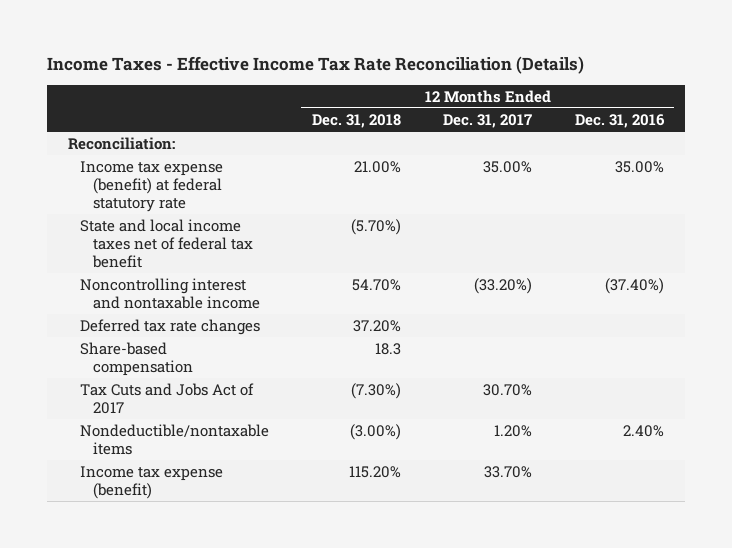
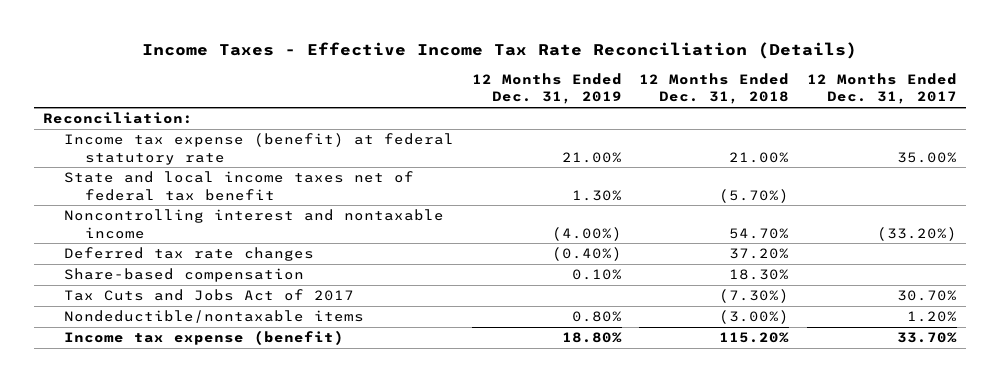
[574,114,665,129] Dec. 31, 2016 -> none
none -> [471,72,622,105] 12 Months Ended Dec. 31, 2019
[374,343,401,356] 18.3 -> [729,269,790,281] 18.30%

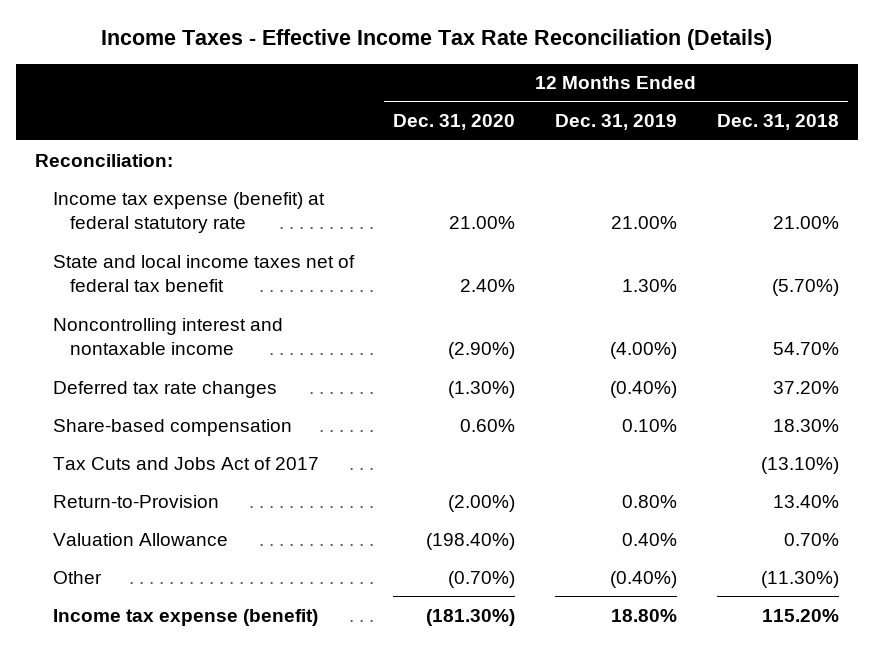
[806,72,957,105] 12 Months Ended Dec. 31, 2017 -> none
none -> [393,114,516,131] Dec. 31, 2020
[64,310,365,324] Nondeductible/nontaxable items -> none
[719,289,790,304] (7.30%) -> [760,456,839,474] (13.10%)
none -> [52,494,219,508] Return-to-Provision
none -> [52,532,228,546] Valuation Allowance
none -> [52,570,102,584] Other

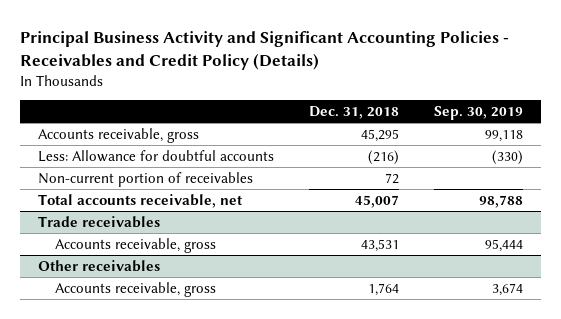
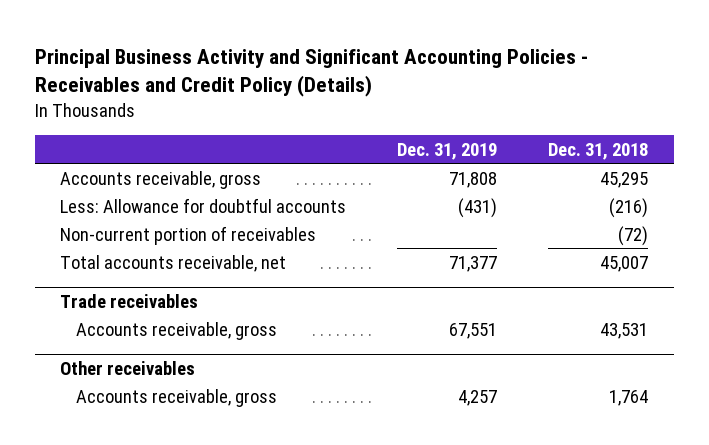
[433,106,523,121] Sep. 30, 2019 -> none
none -> [397,142,498,160] Dec. 31, 2019
[384,172,399,184] 72 -> [618,225,649,246] (72)

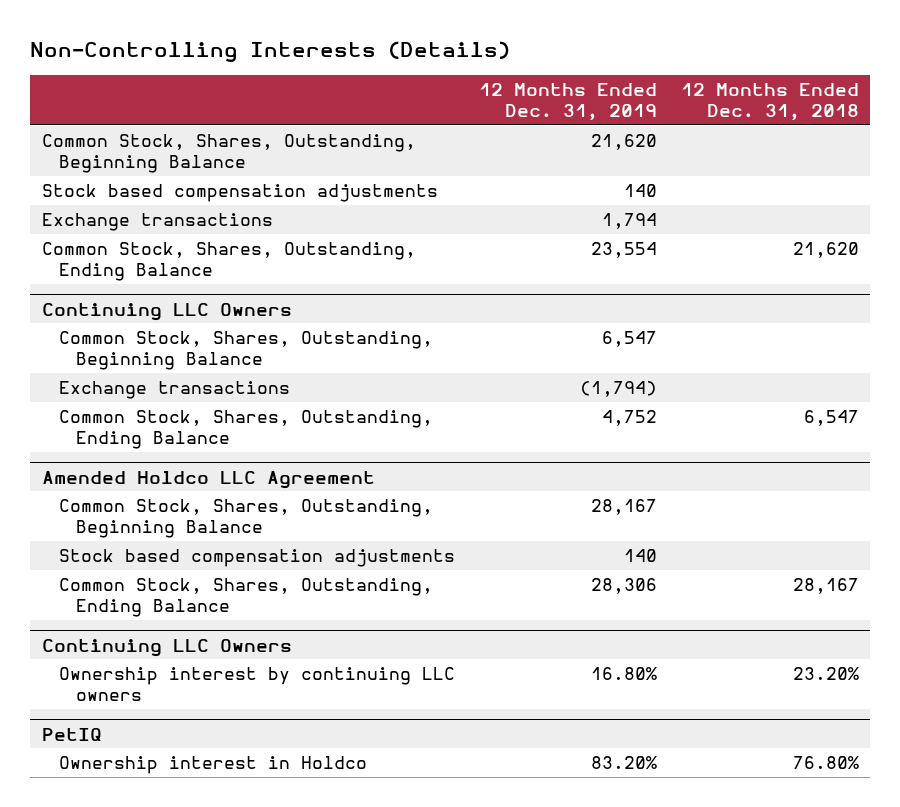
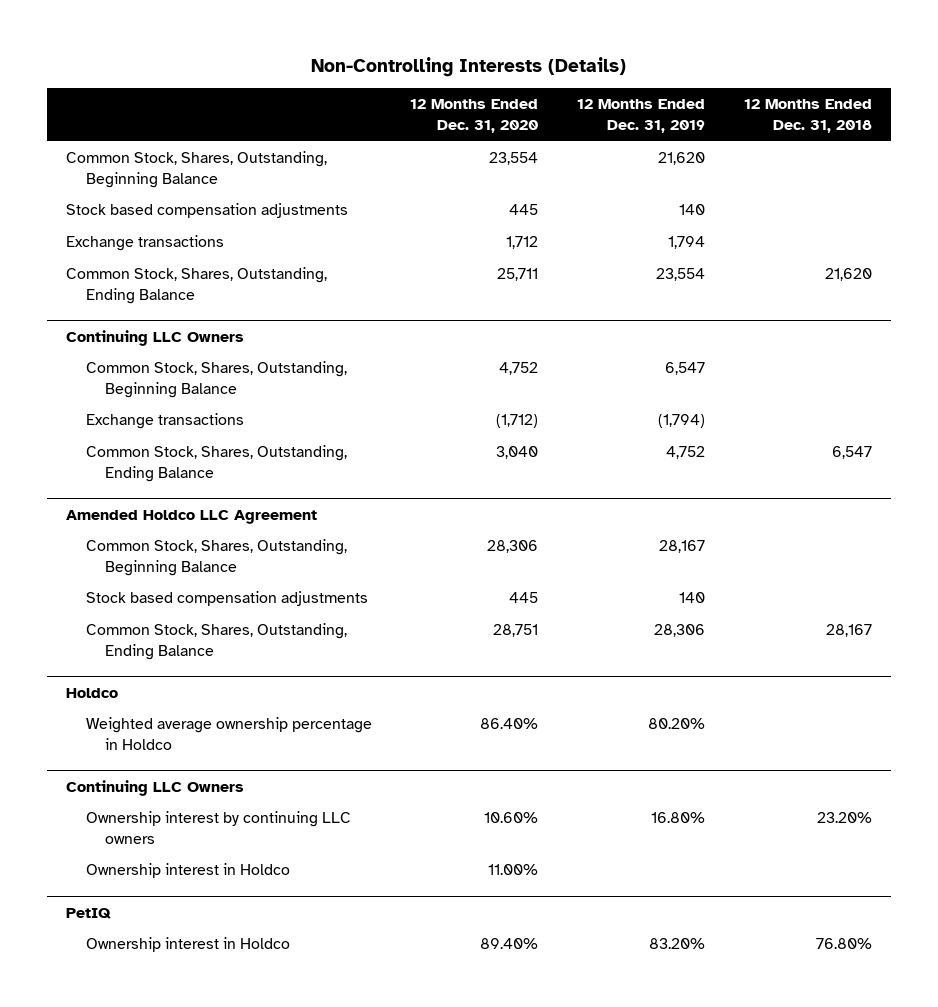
none -> [410,99,539,134] 12 Months Ended Dec. 31, 2020
none -> [66,687,119,698] Holdco
none -> [85,717,372,751] Weighted average ownership percentage in Holdco
none -> [85,863,290,879] Ownership interest in Holdco

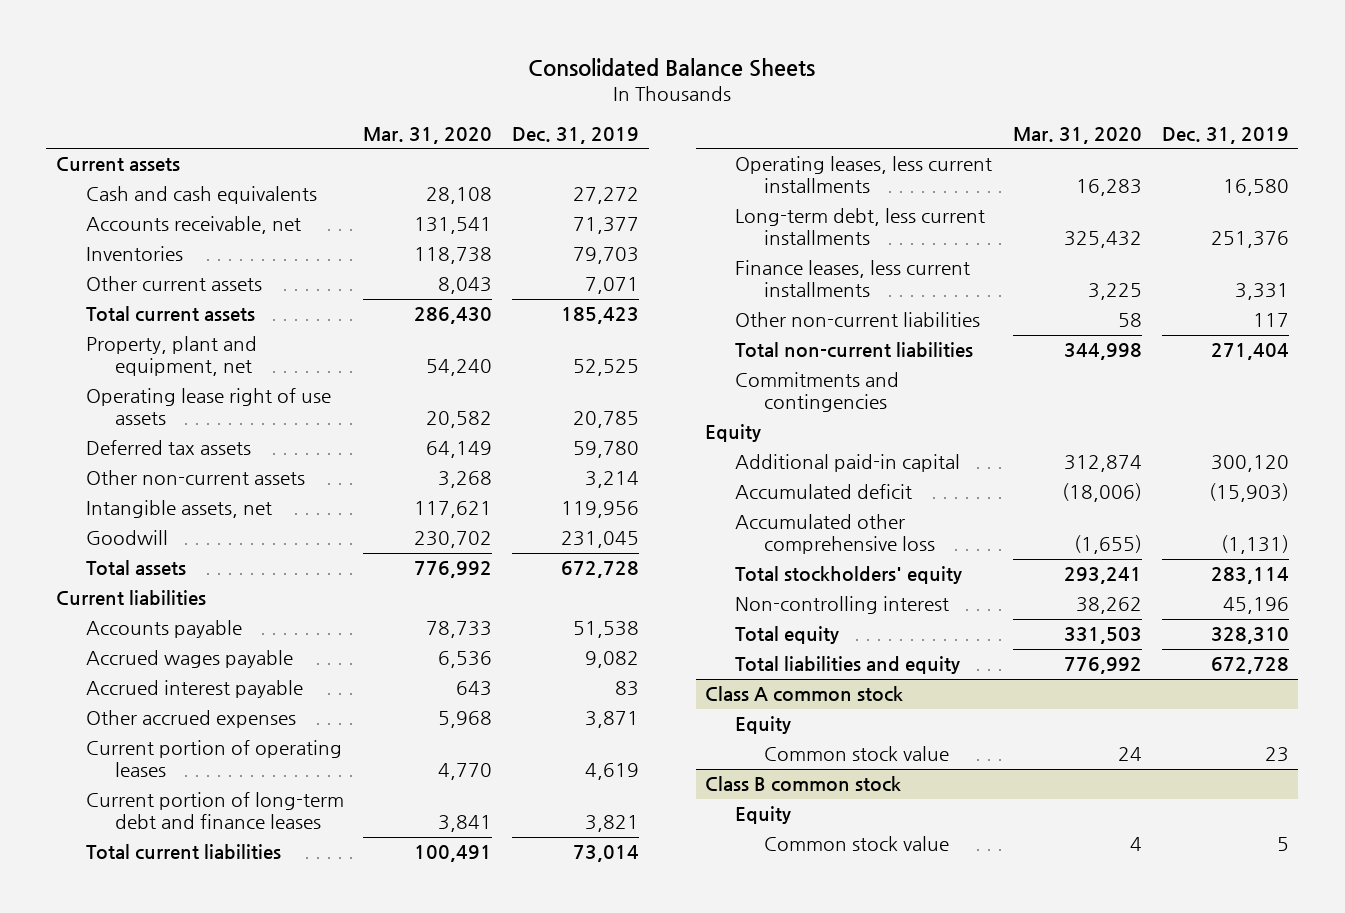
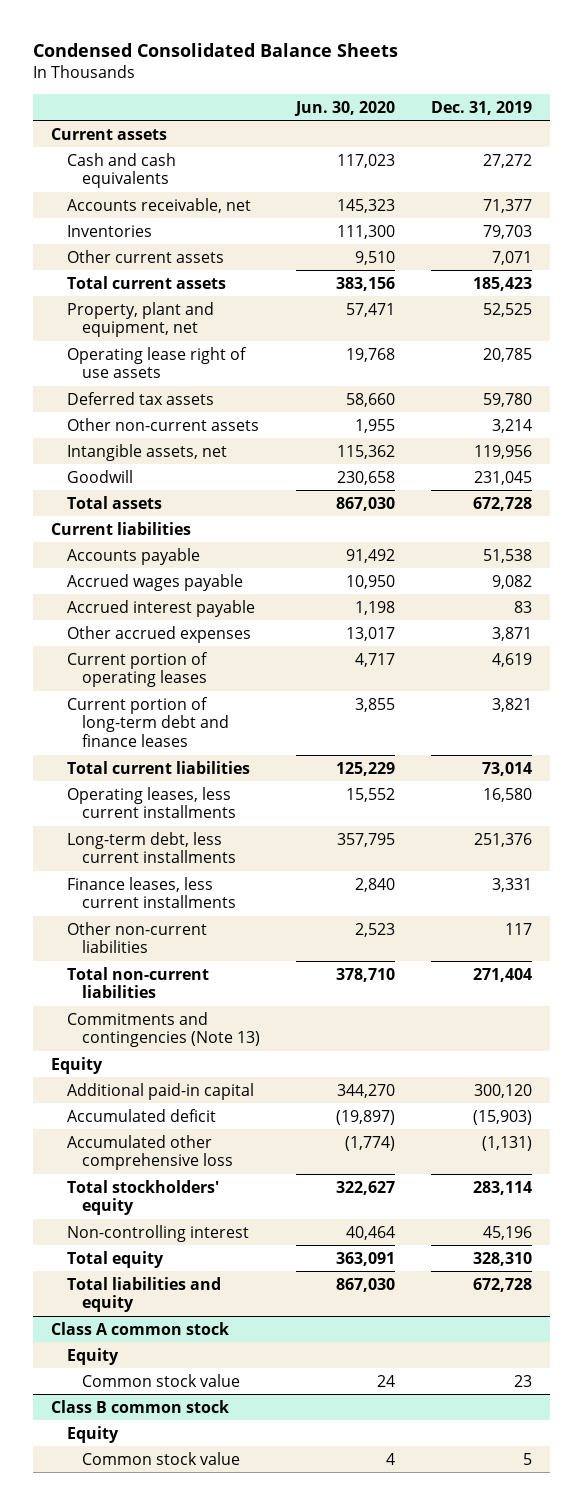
[528,58,816,78] Consolidated Balance Sheets -> [33,43,399,58] Condensed Consolidated Balance Sheets
[363,126,493,144] Mar. 31, 2020 -> none
none -> [294,100,396,116] Jun. 30, 2020
[734,372,899,413] Commitments and contingencies -> [66,1011,261,1048] Commitments and contingencies (Note 13)

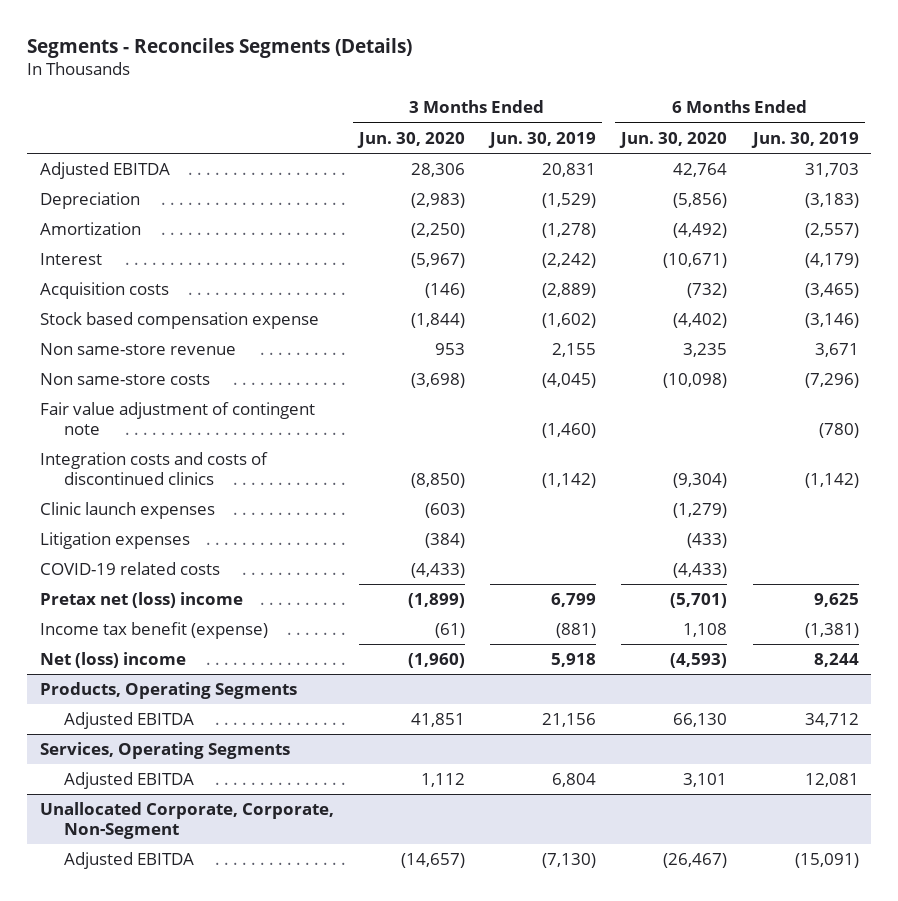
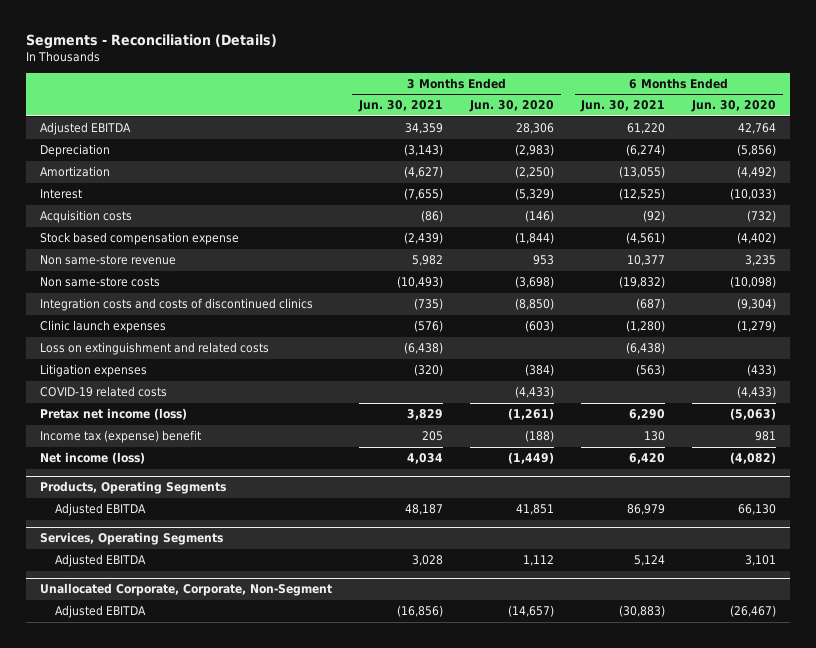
[27,37,413,58] Segments - Reconciles Segments (Details) -> [26,33,278,49] Segments - Reconciliation (Details)
[488,131,597,148] Jun. 30, 2019 -> none
[750,131,859,148] Jun. 30, 2019 -> none
none -> [358,100,444,113] Jun. 30, 2021
none -> [580,100,666,113] Jun. 30, 2021
[410,253,465,269] (5,967) -> [515,188,555,201] (5,329)
[663,253,728,269] (10,671) -> [730,188,777,201] (10,033)
[39,402,315,435] Fair value adjustment of contingent note -> none
none -> [40,342,270,356] Loss on extinguishment and related costs
[39,592,243,609] Pretax net (loss) income -> [40,408,188,421] Pretax net income (loss)
[407,593,465,609] (1,899) -> [508,408,555,421] (1,261)
[670,593,728,609] (5,701) -> [730,408,777,421] (5,063)
[39,622,268,640] Income tax benefit (expense) -> [40,430,202,444] Income tax (expense) benefit
[434,623,465,639] (61) -> [525,430,555,443] (188)
[683,623,728,638] 1,108 -> [755,431,777,442] 981
[39,652,186,669] Net (loss) income -> [40,452,146,465] Net income (loss)
[407,653,465,669] (1,960) -> [508,452,555,465] (1,449)
[670,653,728,669] (4,593) -> [730,452,777,465] (4,082)

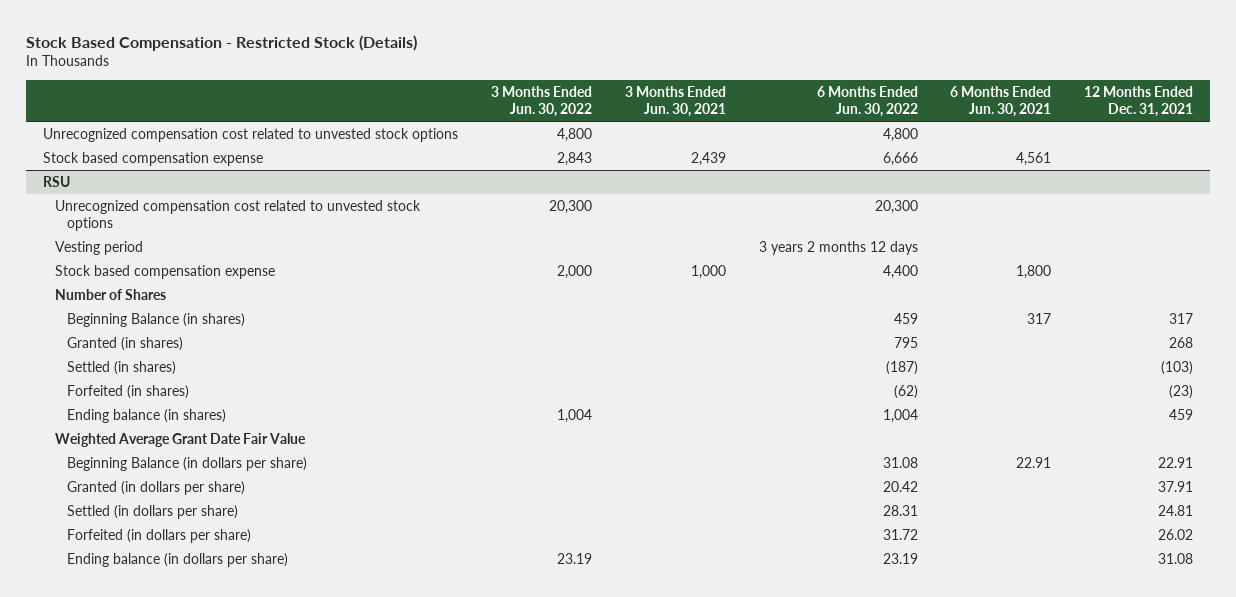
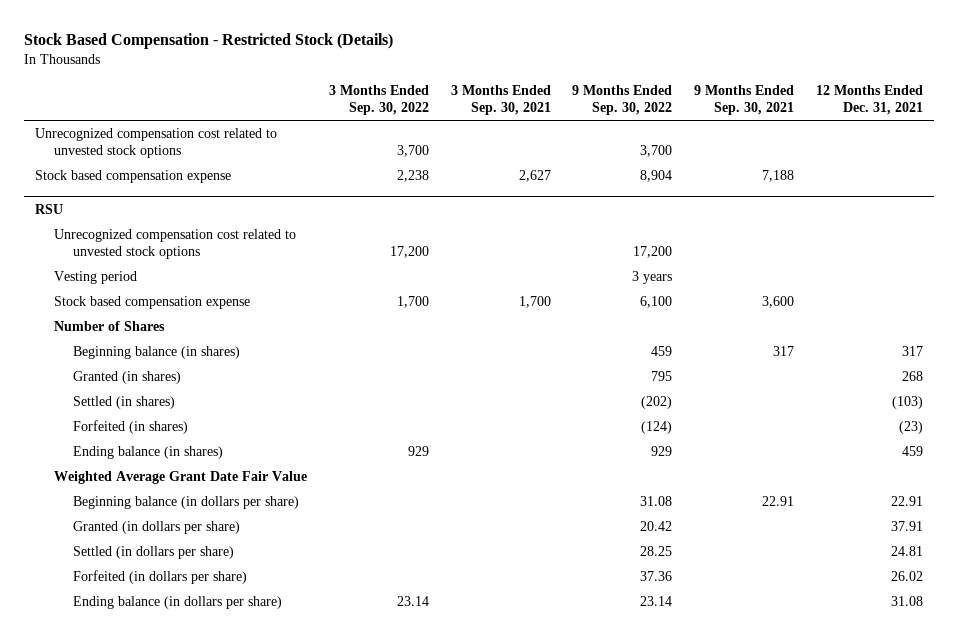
[490,85,592,117] 3 Months Ended Jun. 30, 2022 -> none
[624,85,726,117] 3 Months Ended Jun. 30, 2021 -> none
[816,85,918,117] 6 Months Ended Jun. 30, 2022 -> none
[950,85,1052,117] 6 Months Ended Jun. 30, 2021 -> none
none -> [328,85,429,115] 3 Months Ended Sep. 30, 2022
none -> [450,85,551,115] 3 Months Ended Sep. 30, 2021
none -> [572,85,673,115] 9 Months Ended Sep. 30, 2022
none -> [694,85,795,115] 9 Months Ended Sep. 30, 2021
[66,313,245,328] Beginning Balance (in shares) -> [72,346,240,360] Beginning balance (in shares)
[66,457,307,472] Beginning Balance (in dollars per share) -> [72,496,299,510] Beginning balance (in dollars per share)

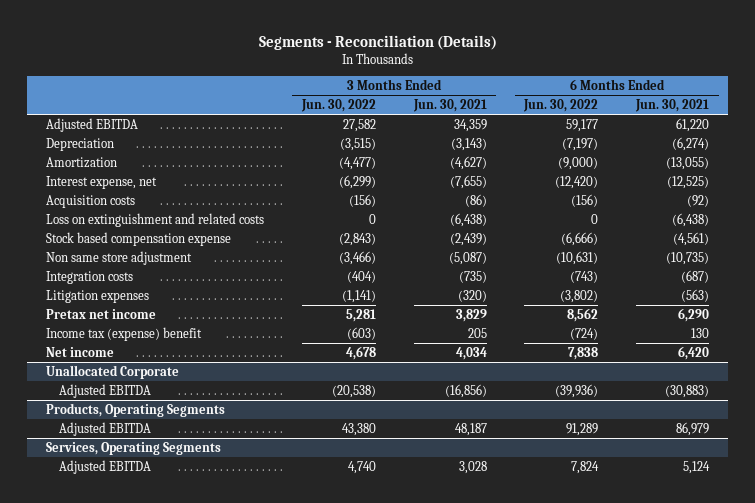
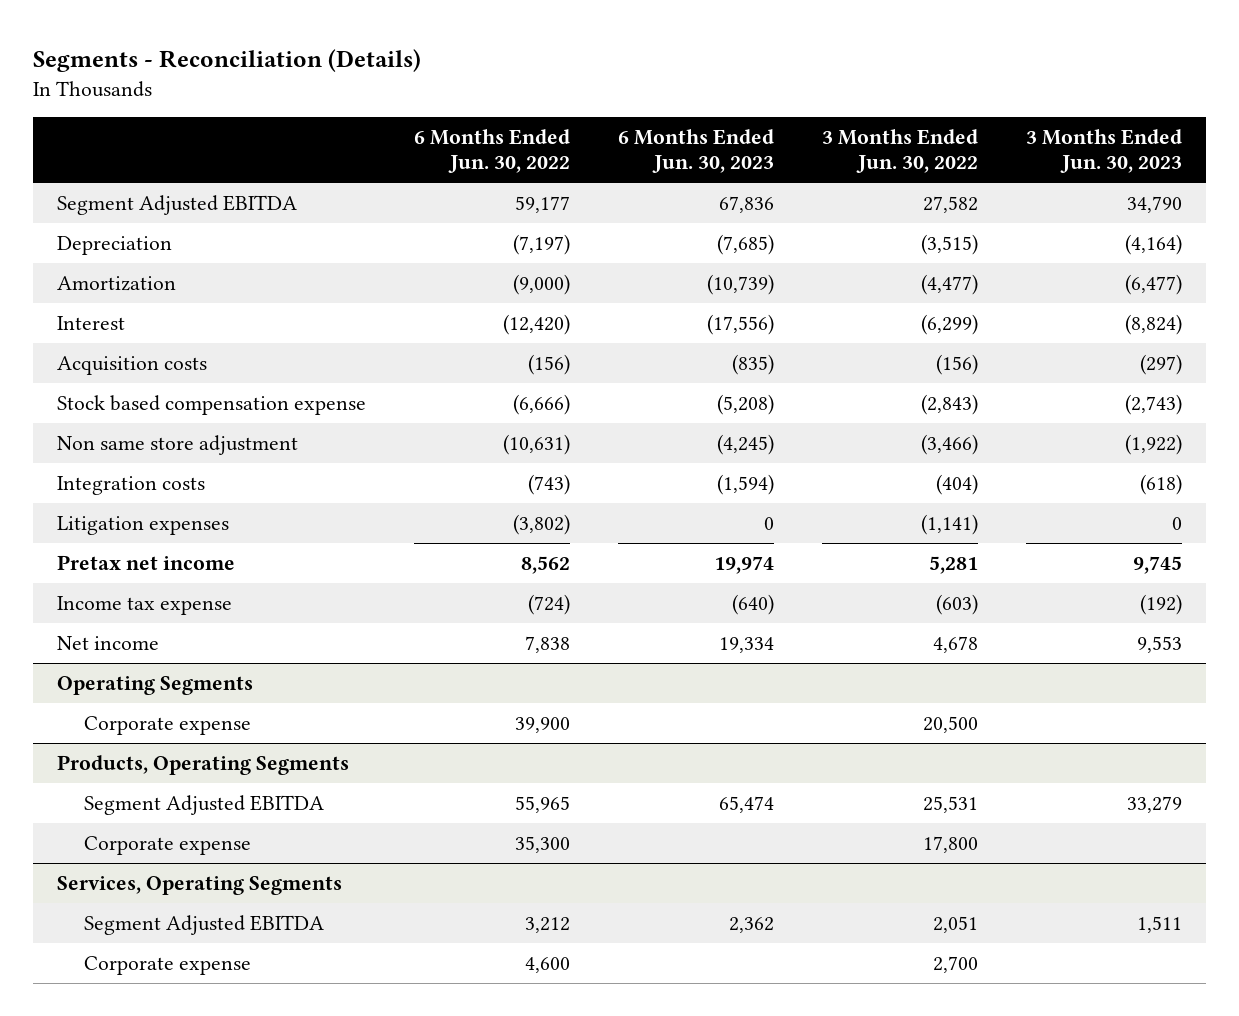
[412,98,487,112] Jun. 30, 2021 -> none
[635,98,710,112] Jun. 30, 2021 -> none
none -> [617,129,774,173] 6 Months Ended Jun. 30, 2023
none -> [1025,129,1182,173] 3 Months Ended Jun. 30, 2023
[46,117,139,132] Adjusted EBITDA -> [57,195,298,216] Segment Adjusted EBITDA
[46,175,158,189] Interest expense, net -> [57,316,126,331] Interest
[46,212,265,227] Loss on extinguishment and related costs -> none
[46,326,203,341] Income tax (expense) benefit -> [57,596,233,616] Income tax expense
[46,364,180,379] Unallocated Corporate -> none
[59,383,152,398] Adjusted EBITDA -> none
none -> [57,676,254,696] Operating Segments
none -> [83,716,251,736] Corporate expense
[59,421,152,436] Adjusted EBITDA -> [83,795,324,816] Segment Adjusted EBITDA
[341,422,376,436] 43,380 -> [922,796,978,814] 25,531
[566,422,599,436] 91,289 -> [515,796,571,814] 55,965
none -> [83,836,251,856] Corporate expense
[59,459,152,474] Adjusted EBITDA -> [83,915,324,936] Segment Adjusted EBITDA
[347,460,376,474] 4,740 -> [932,916,978,934] 2,051
[571,460,600,474] 7,824 -> [525,917,571,934] 3,212
none -> [83,956,251,976] Corporate expense

